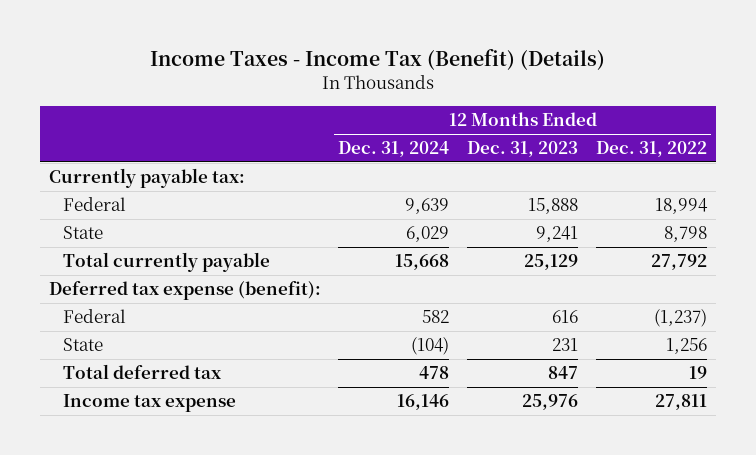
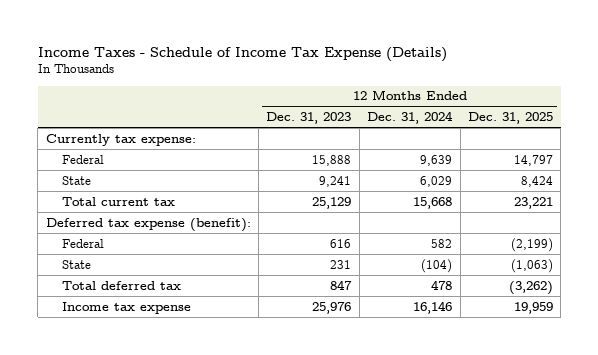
[149,49,605,71] Income Taxes - Income Tax (Benefit) (Details) -> [37,46,447,62] Income Taxes - Schedule of Income Tax Expense (Details)
[595,141,707,158] Dec. 31, 2022 -> none
none -> [467,112,553,125] Dec. 31, 2025
[48,168,245,189] Currently payable tax: -> [45,133,196,146] Currently tax expense:
[62,252,270,273] Total currently payable -> [61,196,175,206] Total current tax

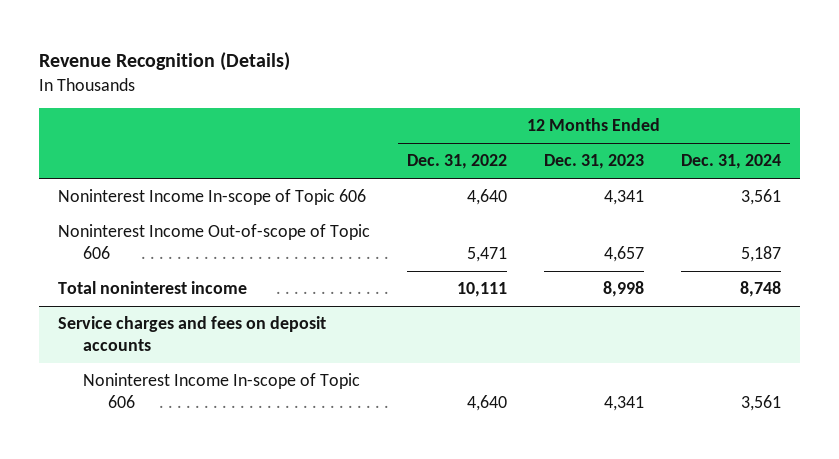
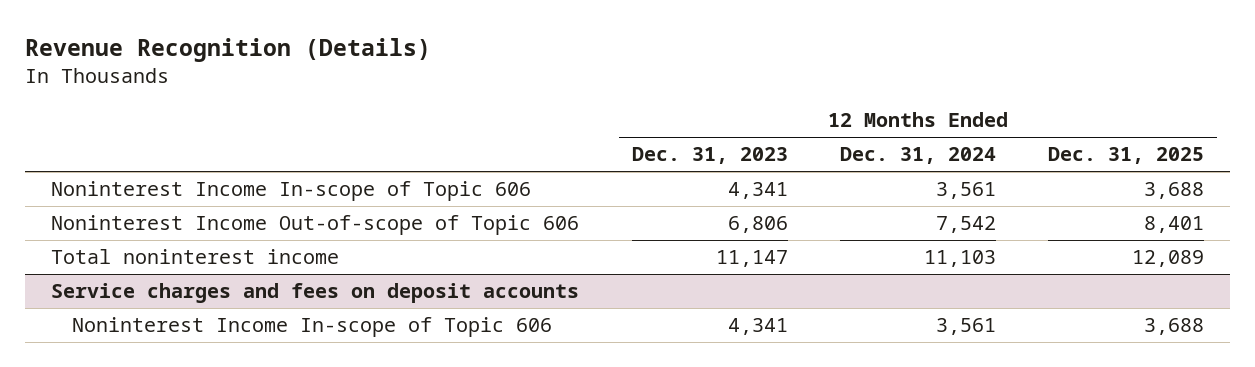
[407,154,508,170] Dec. 31, 2022 -> none
none -> [1047,147,1204,165] Dec. 31, 2025
[604,246,645,263] 4,657 -> [727,216,788,234] 6,806
[741,246,782,263] 5,187 -> [935,216,996,234] 7,542
[603,281,645,298] 8,998 -> [715,250,788,268] 11,147
[740,281,782,298] 8,748 -> [923,250,996,268] 11,103

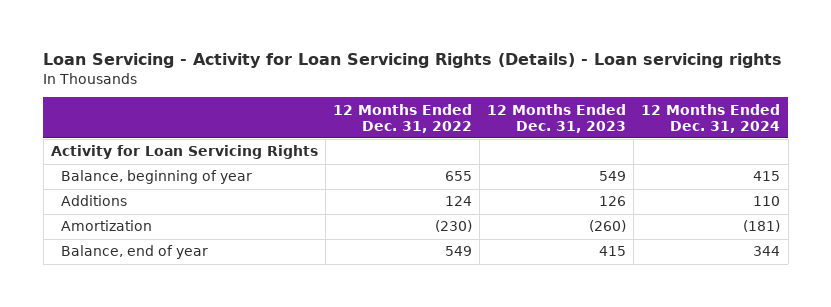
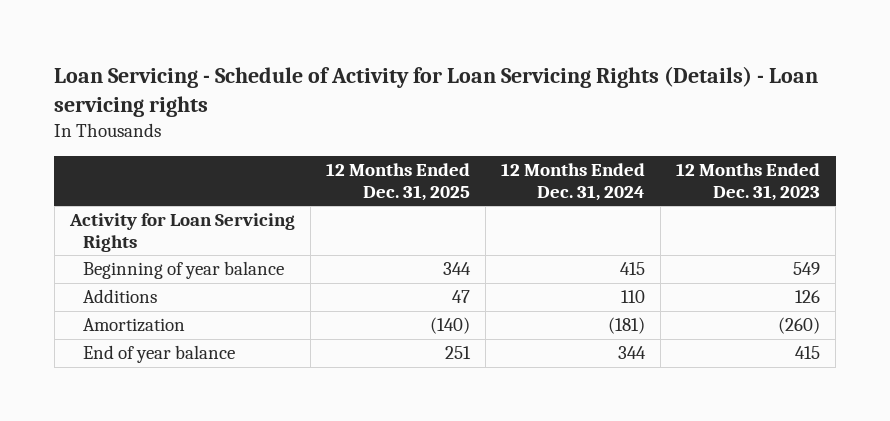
[43,52,783,68] Loan Servicing - Activity for Loan Servicing Rights (Details) - Loan servicing rights -> [54,66,819,118] Loan Servicing - Schedule of Activity for Loan Servicing Rights (Details) - Loan servicing rights
[333,103,473,133] 12 Months Ended Dec. 31, 2022 -> none
none -> [325,162,470,201] 12 Months Ended Dec. 31, 2025
[61,170,253,185] Balance, beginning of year -> [83,261,285,280] Beginning of year balance
[61,245,209,260] Balance, end of year -> [83,345,236,364] End of year balance

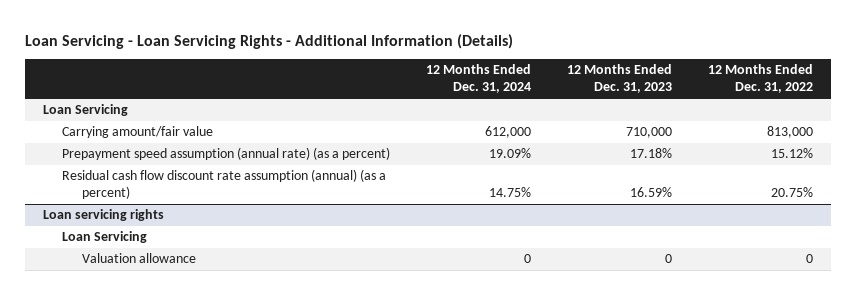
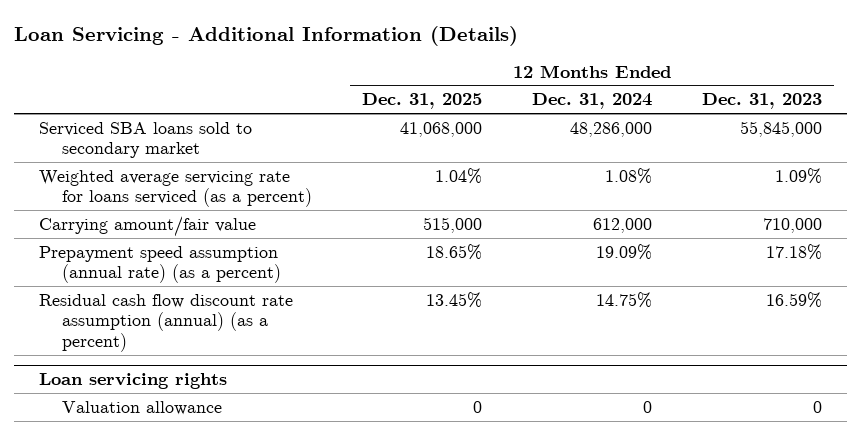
[24,33,513,49] Loan Servicing - Loan Servicing Rights - Additional Information (Details) -> [14,25,519,46] Loan Servicing - Additional Information (Details)
[708,64,814,94] 12 Months Ended Dec. 31, 2022 -> none
none -> [362,93,483,110] Dec. 31, 2025
[42,104,128,117] Loan Servicing -> none
none -> [38,121,252,159] Serviced SBA loans sold to secondary market
none -> [38,169,313,208] Weighted average servicing rate for loans serviced (as a percent)
[62,231,148,244] Loan Servicing -> none

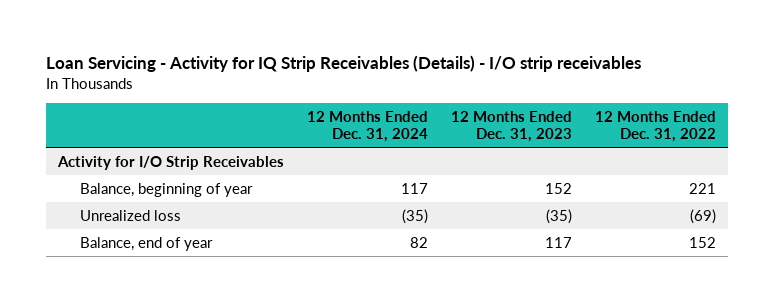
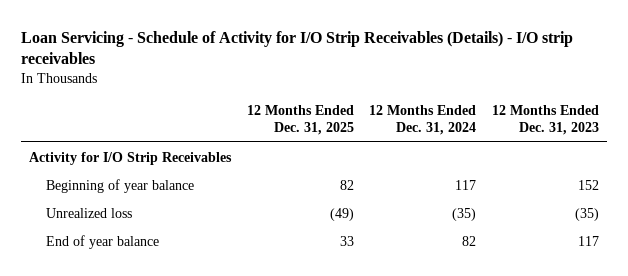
[46,55,642,73] Loan Servicing - Activity for IQ Strip Receivables (Details) - I/O strip receivables -> [21,30,574,65] Loan Servicing - Schedule of Activity for I/O Strip Receivables (Details) - I/O strip receivables
[595,110,717,142] 12 Months Ended Dec. 31, 2022 -> none
none -> [246,105,354,136] 12 Months Ended Dec. 31, 2025
[79,182,253,197] Balance, beginning of year -> [45,178,194,193] Beginning of year balance
[79,236,213,251] Balance, end of year -> [45,234,159,249] End of year balance

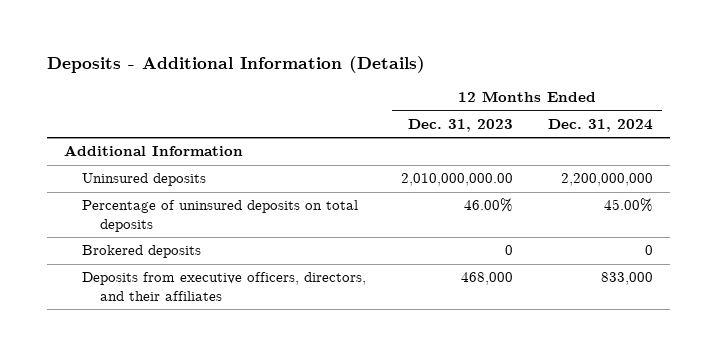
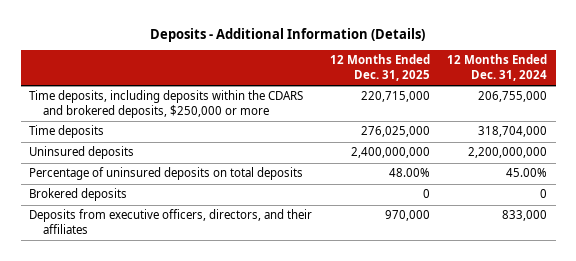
[407,118,513,132] Dec. 31, 2023 -> none
none -> [329,54,430,81] 12 Months Ended Dec. 31, 2025
[64,145,244,157] Additional Information -> none
none -> [29,90,304,119] Time deposits, including deposits within the CDARS and brokered deposits, $250,000 or more
none -> [29,125,105,139] Time deposits

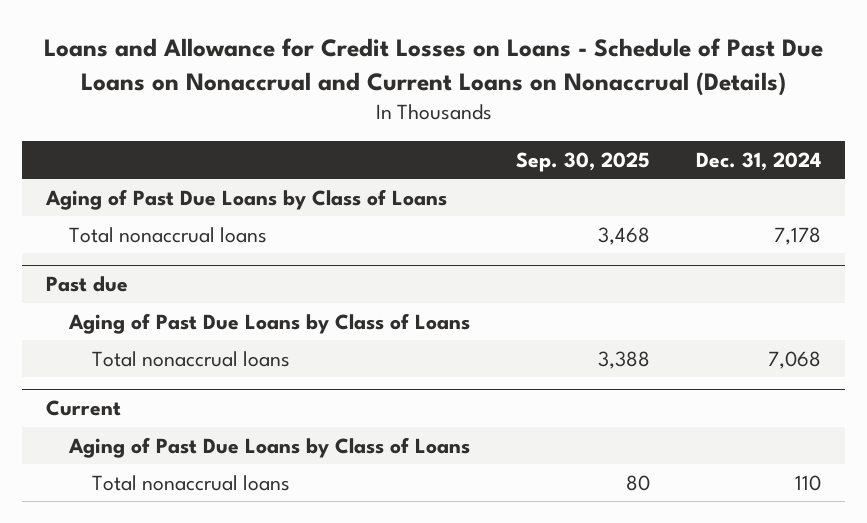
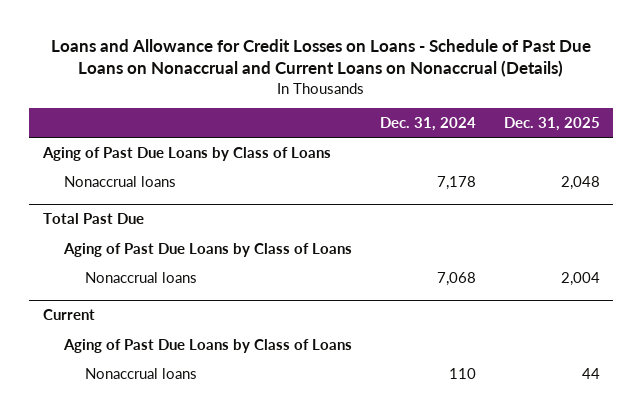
[516,151,651,172] Sep. 30, 2025 -> none
none -> [503,117,600,132] Dec. 31, 2025
[68,226,267,243] Total nonaccrual loans -> [64,175,177,187] Nonaccrual loans
[45,276,128,293] Past due -> [42,213,144,225] Total Past Due
[92,350,291,367] Total nonaccrual loans -> [85,271,198,283] Nonaccrual loans
[92,474,291,491] Total nonaccrual loans -> [85,367,198,379] Nonaccrual loans

